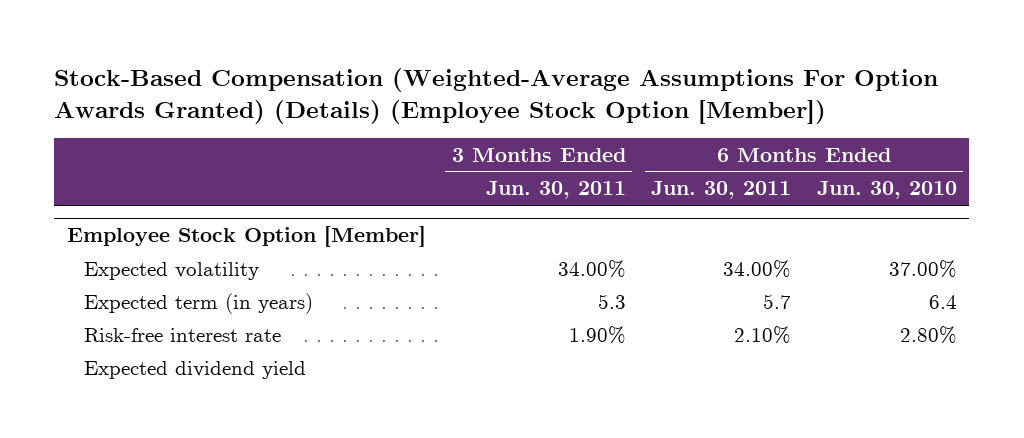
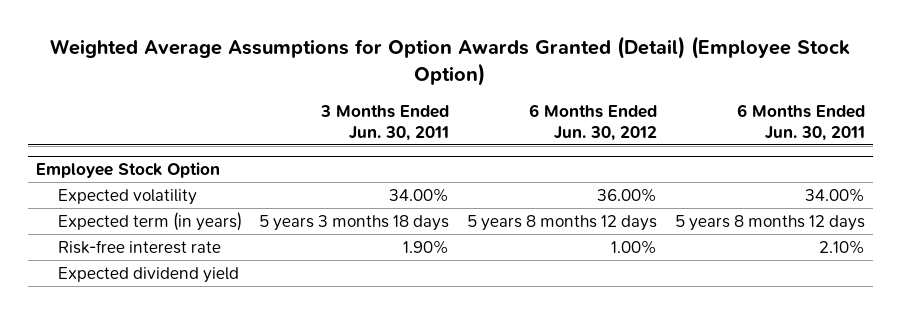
[54,68,939,124] Stock-Based Compensation (Weighted-Average Assumptions For Option Awards Granted) (Details) (Employee Stock Option [Member]) -> [50,36,851,87] Weighted Average Assumptions for Option Awards Granted (Detail) (Employee Stock Option)
[816,181,957,200] Jun. 30, 2010 -> none
none -> [528,103,657,141] 6 Months Ended Jun. 30, 2012
[67,225,427,247] Employee Stock Option [Member] -> [36,162,221,179] Employee Stock Option
[597,293,626,309] 5.3 -> [259,214,450,231] 5 years 3 months 18 days
[763,293,792,309] 5.7 -> [674,214,865,231] 5 years 8 months 12 days

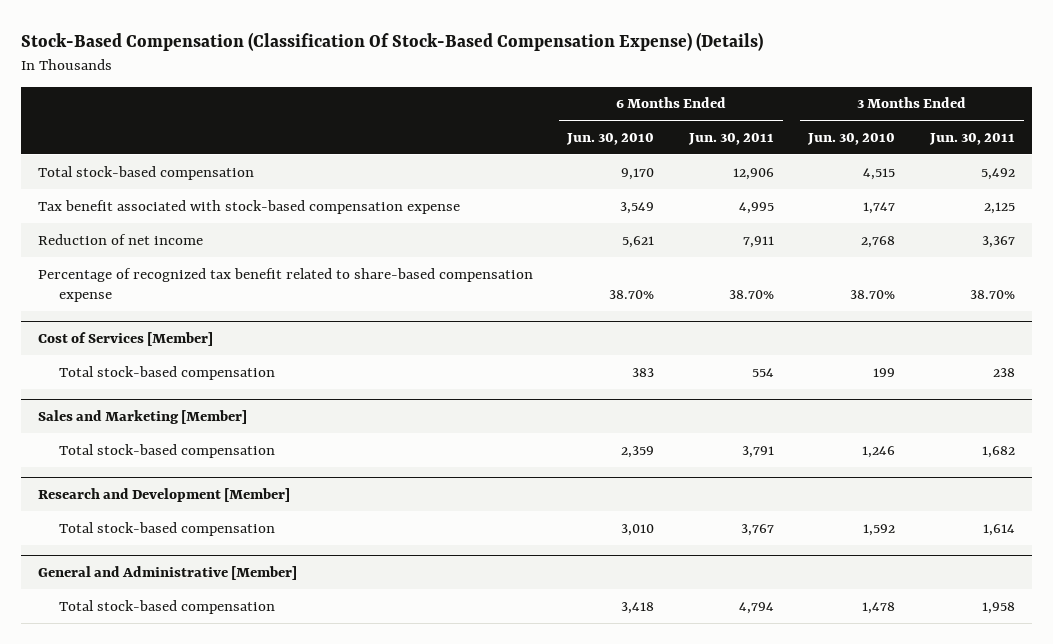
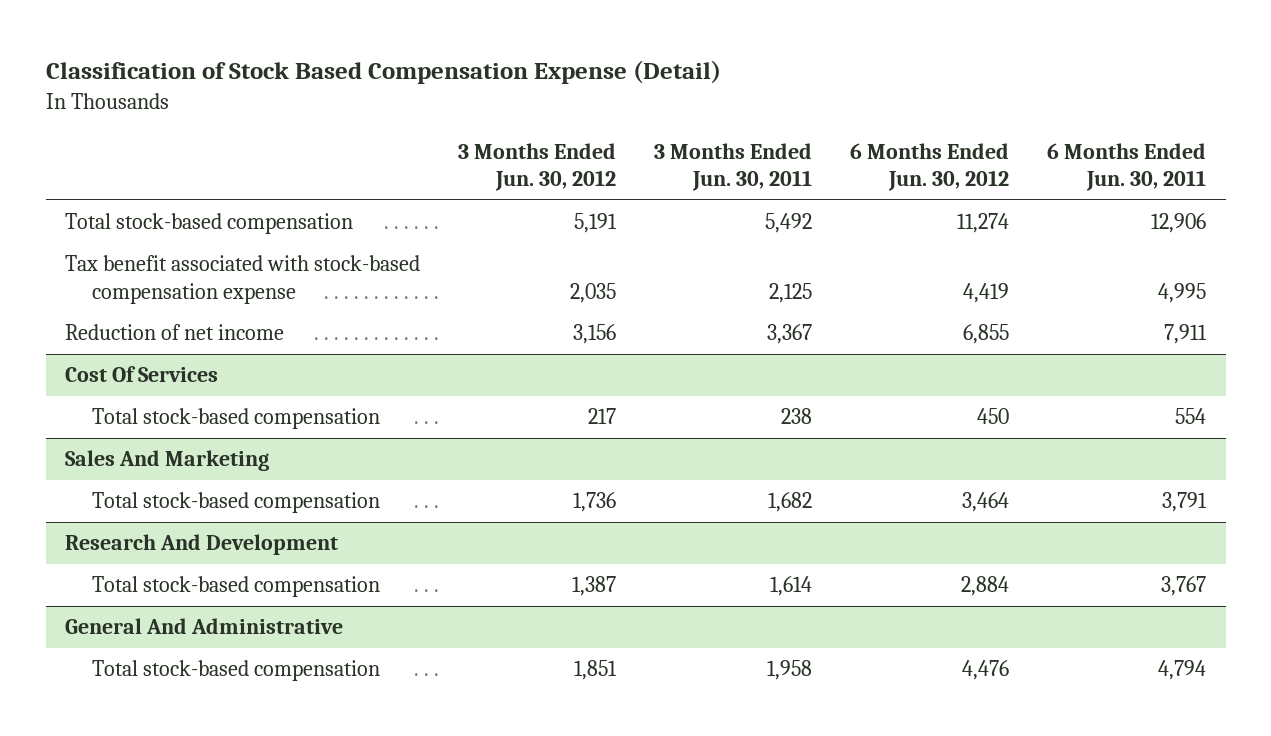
[20,31,763,51] Stock-Based Compensation (Classification Of Stock-Based Compensation Expense) (Details) -> [45,60,721,85] Classification of Stock Based Compensation Expense (Detail)
[566,132,655,145] Jun. 30, 2010 -> none
[807,132,896,145] Jun. 30, 2010 -> none
none -> [457,142,616,192] 3 Months Ended Jun. 30, 2012
none -> [850,142,1010,192] 6 Months Ended Jun. 30, 2012
[37,267,533,302] Percentage of recognized tax benefit related to share-based compensation expense -> none
[37,331,213,346] Cost of Services [Member] -> [64,366,218,383] Cost Of Services
[37,409,247,424] Sales and Marketing [Member] -> [64,450,269,472] Sales And Marketing
[37,487,290,502] Research and Development [Member] -> [64,534,338,556] Research And Development
[37,565,297,580] General and Administrative [Member] -> [64,618,343,635] General And Administrative

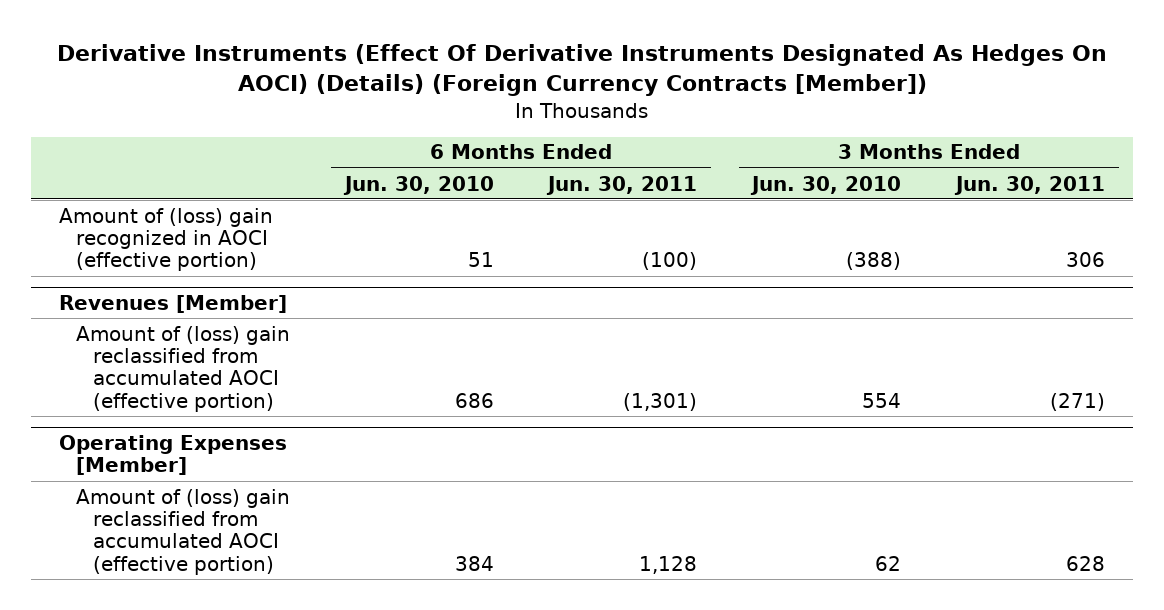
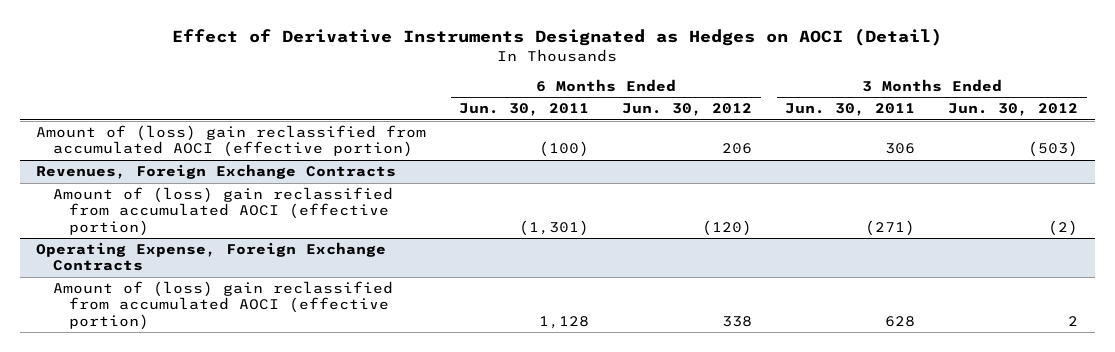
[57,44,1108,97] Derivative Instruments (Effect Of Derivative Instruments Designated As Hedges On AOCI) (Details) (Foreign Currency Contracts [Member]) -> [172,27,943,46] Effect of Derivative Instruments Designated as Hedges on AOCI (Detail)
[342,175,494,195] Jun. 30, 2010 -> none
[750,175,902,195] Jun. 30, 2010 -> none
none -> [622,103,753,117] Jun. 30, 2012
none -> [948,103,1079,117] Jun. 30, 2012
[58,294,287,313] Revenues [Member] -> none
[58,207,273,272] Amount of (loss) gain recognized in AOCI (effective portion) -> [36,125,427,158] Amount of (loss) gain reclassified from accumulated AOCI (effective portion)
none -> [36,164,397,180] Revenues, Foreign Exchange Contracts
[58,434,287,476] Operating Expenses [Member] -> none
none -> [36,242,387,272] Operating Expense, Foreign Exchange Contracts

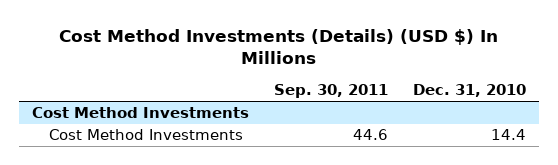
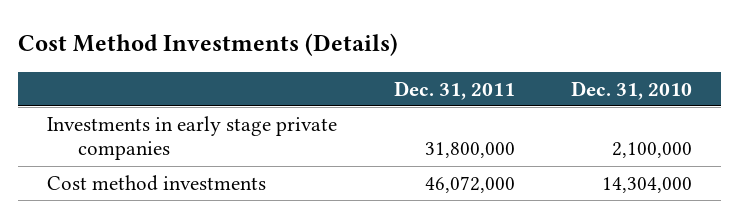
[59,28,499,65] Cost Method Investments (Details) (USD $) In Millions -> [18,32,399,56] Cost Method Investments (Details)
[274,84,389,99] Sep. 30, 2011 -> none
none -> [393,80,515,100] Dec. 31, 2011
[31,107,249,119] Cost Method Investments -> none
none -> [46,115,337,161] Investments in early stage private companies
[48,129,243,141] Cost Method Investments -> [46,174,266,191] Cost method investments
[491,129,527,141] 14.4 -> [602,176,693,193] 14,304,000

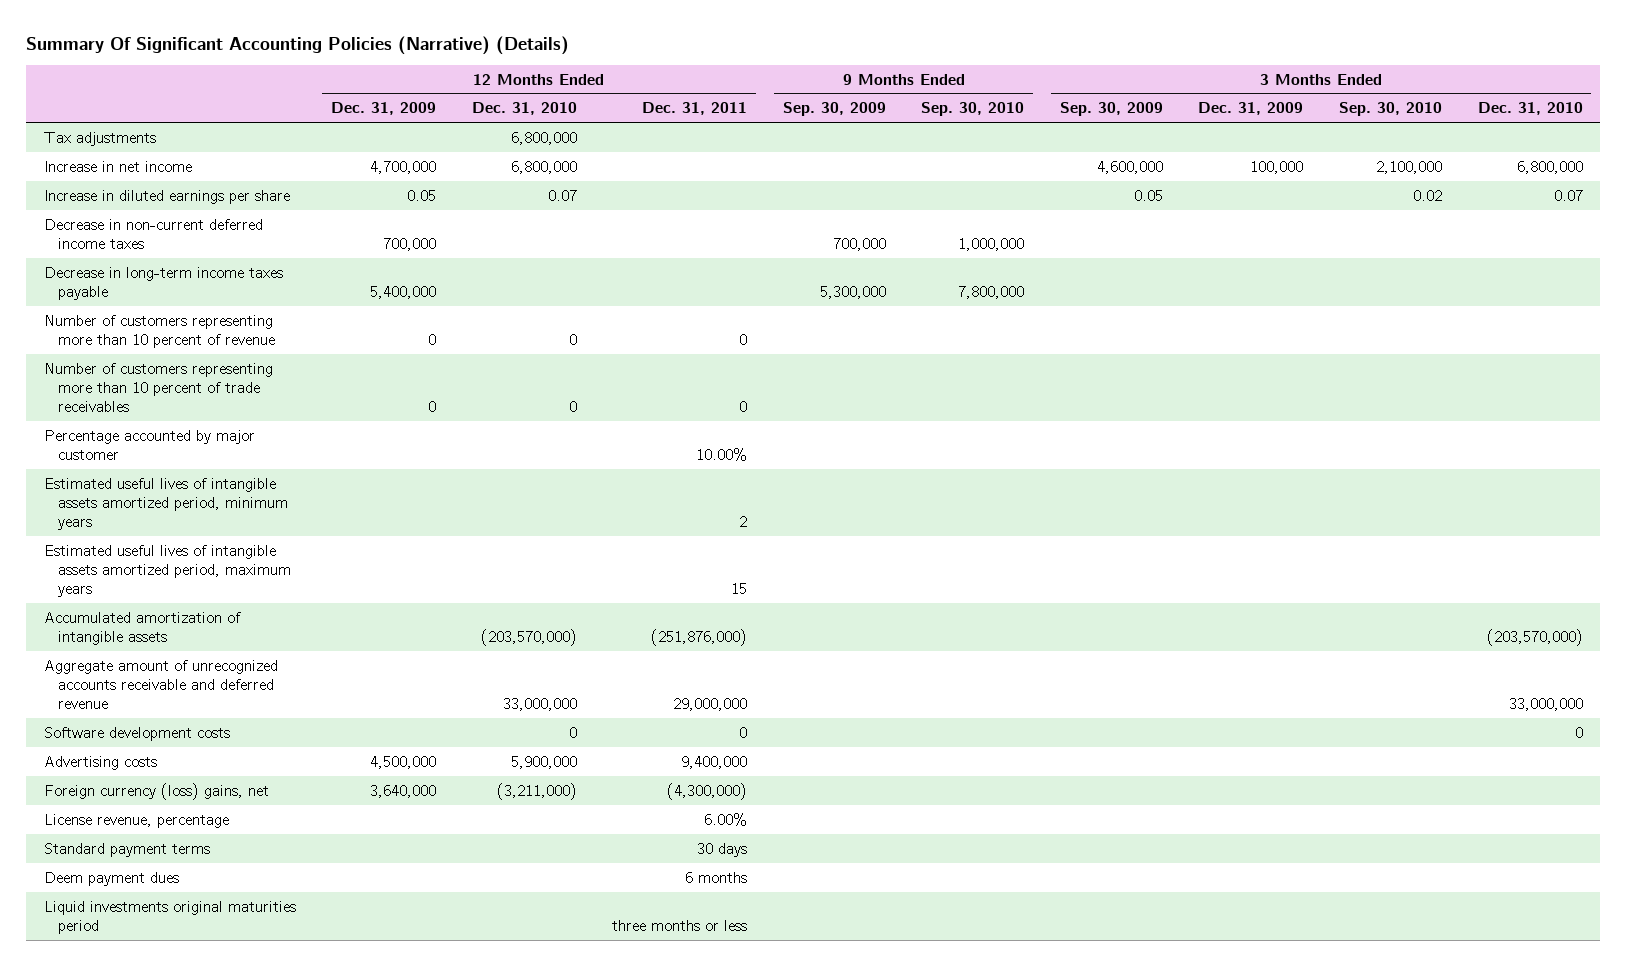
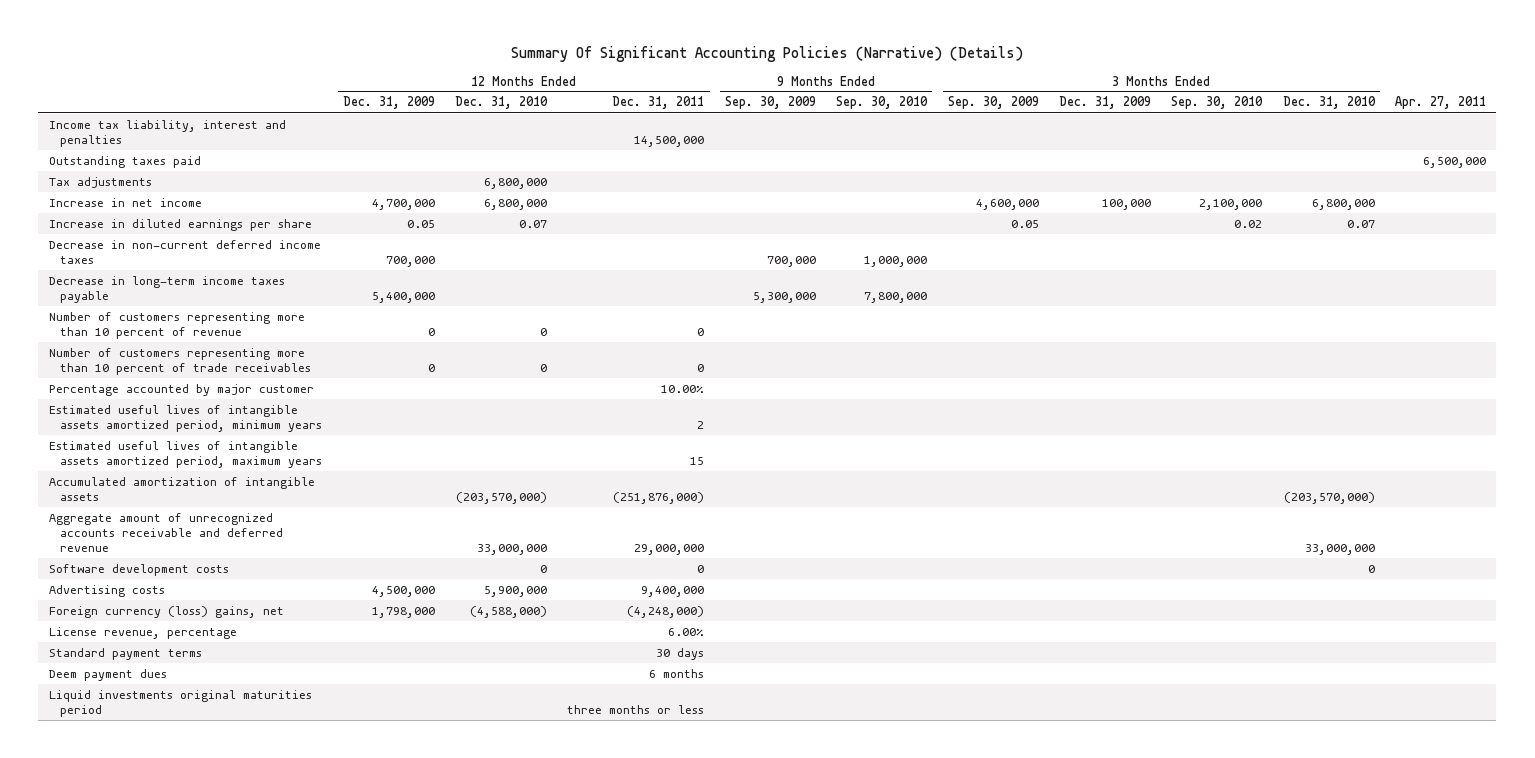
none -> [1395,96,1487,110] Apr. 27, 2011
none -> [48,119,286,148] Income tax liability, interest and penalties
none -> [48,155,201,168] Outstanding taxes paid
[370,784,437,798] 3,640,000 -> [371,606,435,618] 1,798,000
[496,782,577,800] (3,211,000) -> [470,605,548,618] (4,588,000)
[667,782,748,800] (4,300,000) -> [627,605,705,618] (4,248,000)

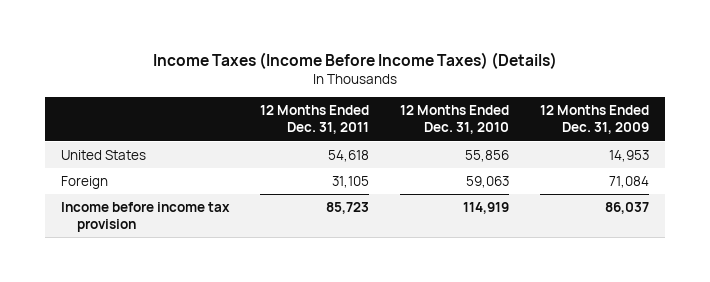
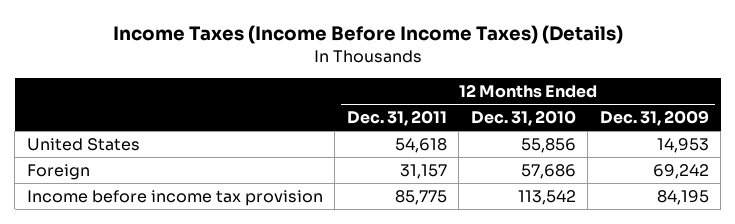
[331,176,369,189] 31,105 -> [399,164,447,180] 31,157
[466,176,510,189] 59,063 -> [520,164,576,180] 57,686
[609,176,650,189] 71,084 -> [652,164,709,180] 69,242
[325,202,369,215] 85,723 -> [394,190,447,206] 85,775
[463,202,510,215] 114,919 -> [517,190,576,206] 113,542
[605,202,650,215] 86,037 -> [656,190,709,206] 84,195

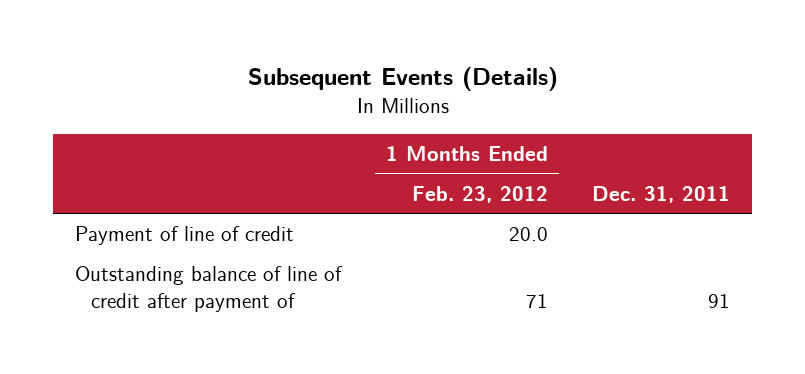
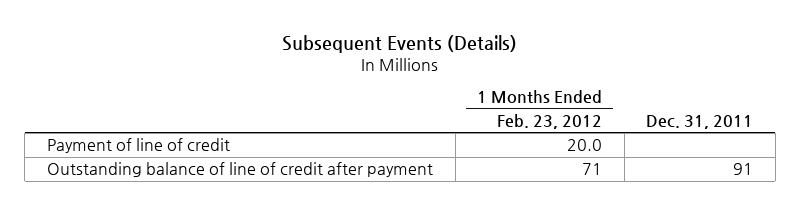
[75,266,344,312] Outstanding balance of line of credit after payment of -> [46,162,433,178] Outstanding balance of line of credit after payment

